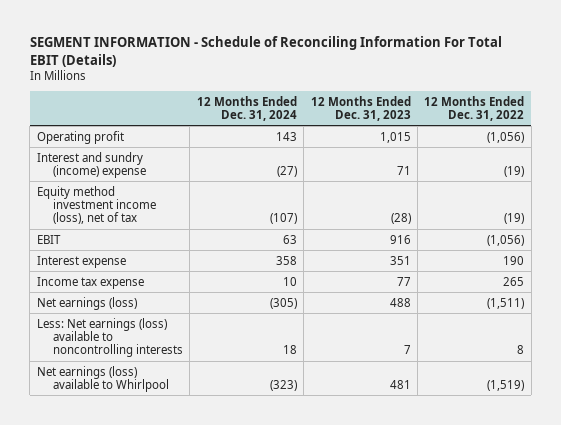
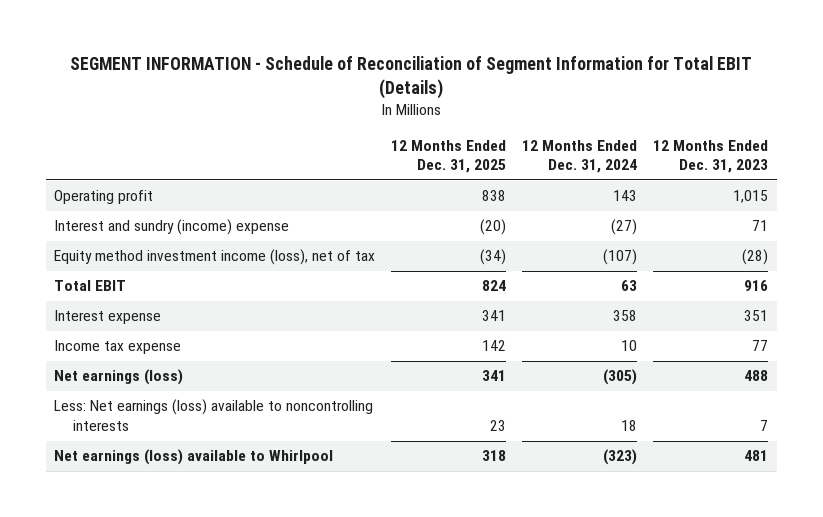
[29,36,502,67] SEGMENT INFORMATION - Schedule of Reconciling Information For Total EBIT (Details) -> [70,56,753,99] SEGMENT INFORMATION - Schedule of Reconciliation of Segment Information for Total EBIT (Details)
[424,95,525,122] 12 Months Ended Dec. 31, 2022 -> none
none -> [391,139,507,174] 12 Months Ended Dec. 31, 2025
[36,234,61,244] EBIT -> [54,280,127,292] Total EBIT

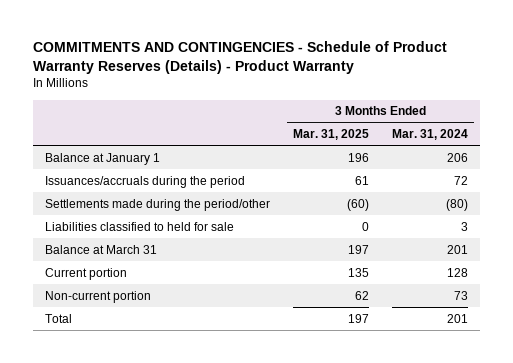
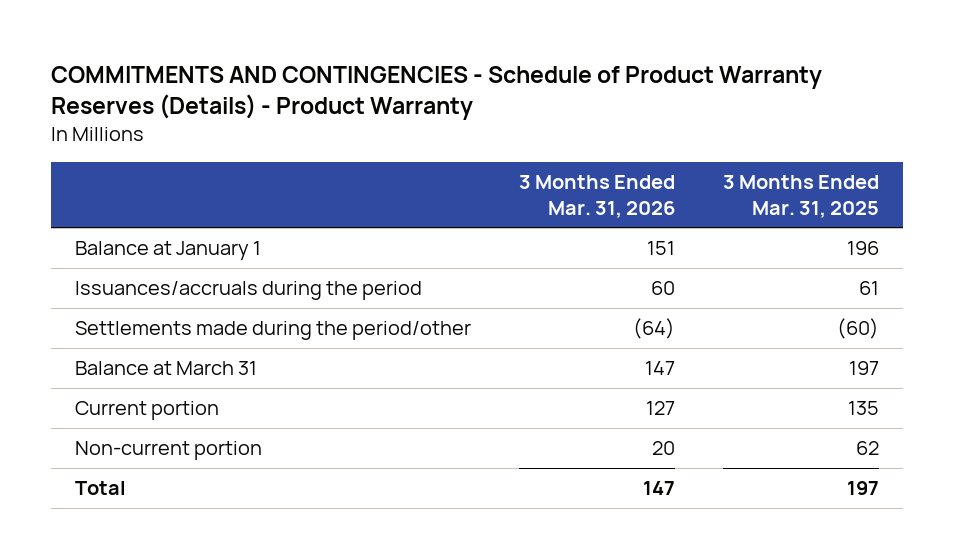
[392,128,469,140] Mar. 31, 2024 -> none
none -> [518,174,675,218] 3 Months Ended Mar. 31, 2026
[44,221,234,231] Liabilities classified to held for sale -> none

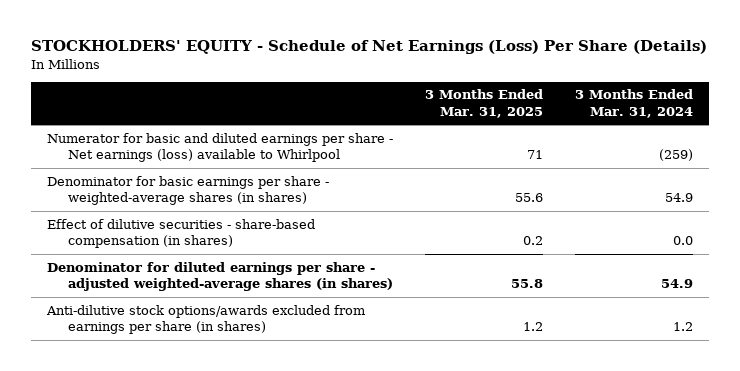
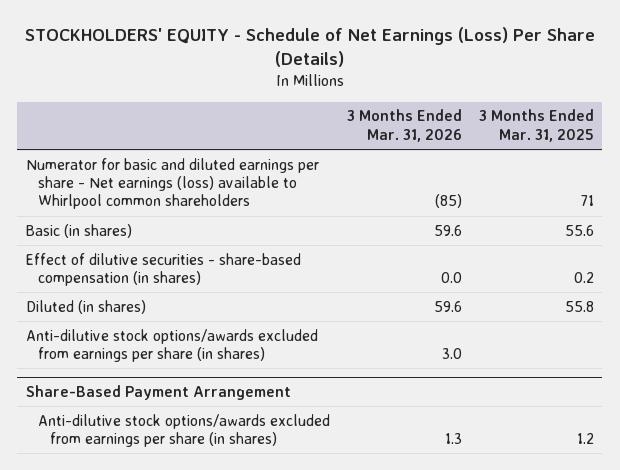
[575,89,694,118] 3 Months Ended Mar. 31, 2024 -> none
none -> [346,109,462,142] 3 Months Ended Mar. 31, 2026
[47,132,394,163] Numerator for basic and diluted earnings per share - Net earnings (loss) available to Whirlpool -> [25,157,319,210] Numerator for basic and diluted earnings per share - Net earnings (loss) available to Whirlpool common shareholders
[47,175,330,206] Denominator for basic earnings per share - weighted-average shares (in shares) -> [25,223,132,238] Basic (in shares)
[47,261,393,292] Denominator for diluted earnings per share - adjusted weighted-average shares (in shares) -> [25,299,146,314] Diluted (in shares)
none -> [25,328,318,363] Anti-dilutive stock options/awards excluded from earnings per share (in shares)
none -> [25,385,291,401] Share-Based Payment Arrangement

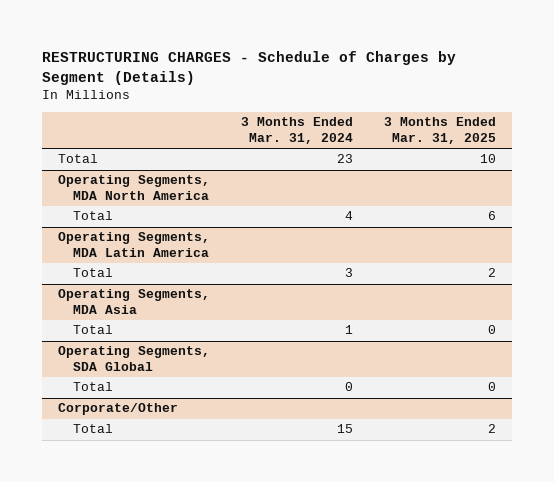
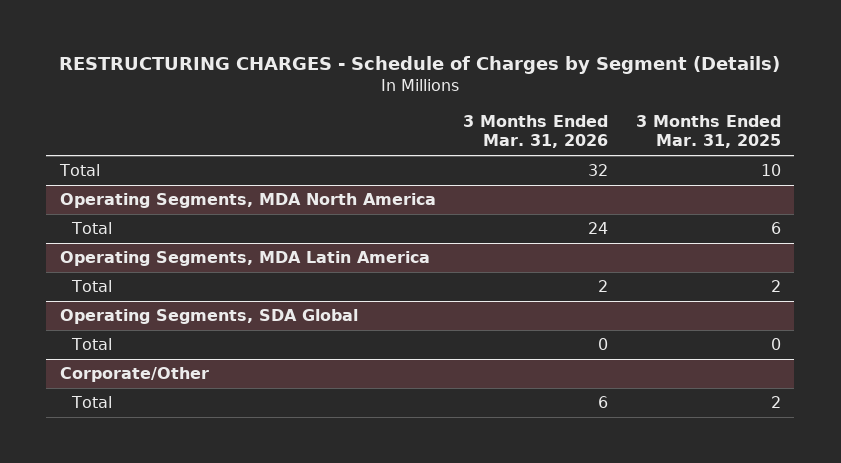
[240,117,353,145] 3 Months Ended Mar. 31, 2024 -> none
none -> [463,115,609,149] 3 Months Ended Mar. 31, 2026
[57,289,210,315] Operating Segments, MDA Asia -> none
[72,325,113,335] Total -> none

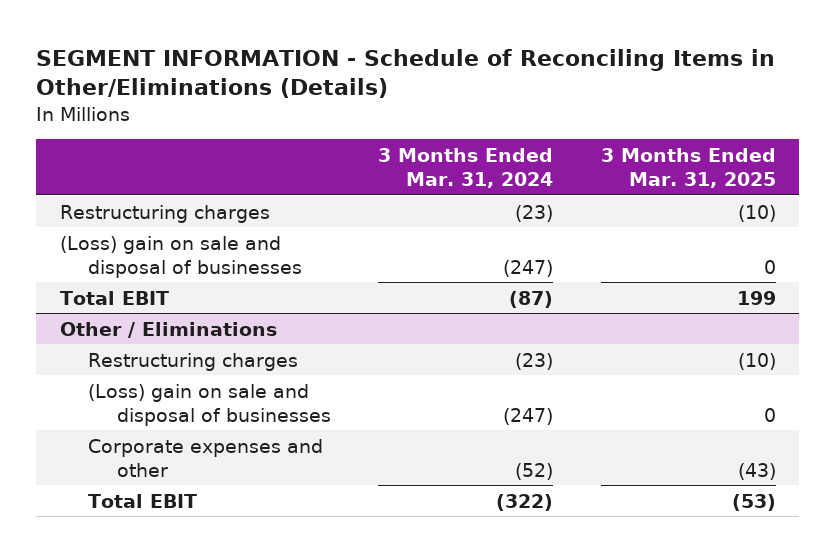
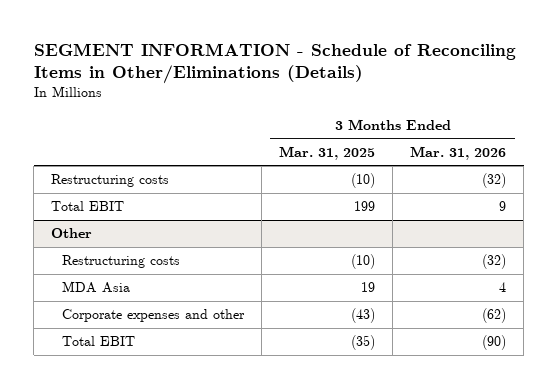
[378,147,554,189] 3 Months Ended Mar. 31, 2024 -> none
none -> [410,145,507,160] Mar. 31, 2026
[60,235,303,278] (Loss) gain on sale and disposal of businesses -> none
[60,204,271,223] Restructuring charges -> [51,174,170,188] Restructuring costs
[88,383,331,426] (Loss) gain on sale and disposal of businesses -> none
[60,321,278,338] Other / Eliminations -> [51,228,93,239] Other
[88,352,299,371] Restructuring charges -> [61,255,180,269] Restructuring costs
none -> [61,281,130,294] MDA Asia
[731,493,776,511] (53) -> [351,335,376,351] (35)

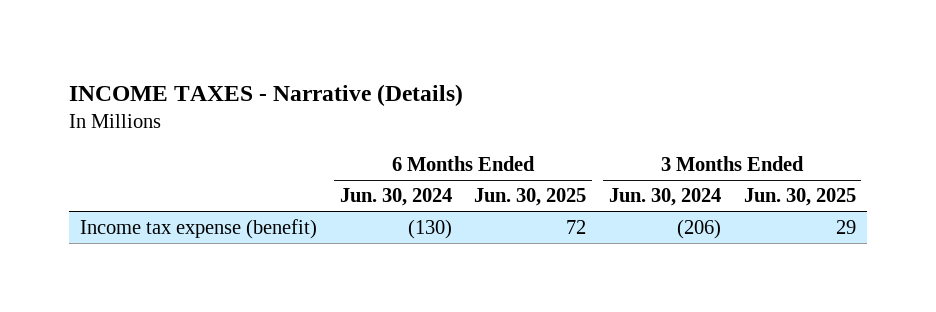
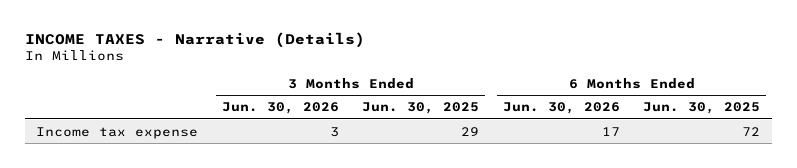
[339,188,452,207] Jun. 30, 2024 -> none
[609,188,722,207] Jun. 30, 2024 -> none
none -> [221,102,339,115] Jun. 30, 2026
none -> [502,102,620,115] Jun. 30, 2026
[80,219,318,240] Income tax expense (benefit) -> [36,126,199,139] Income tax expense

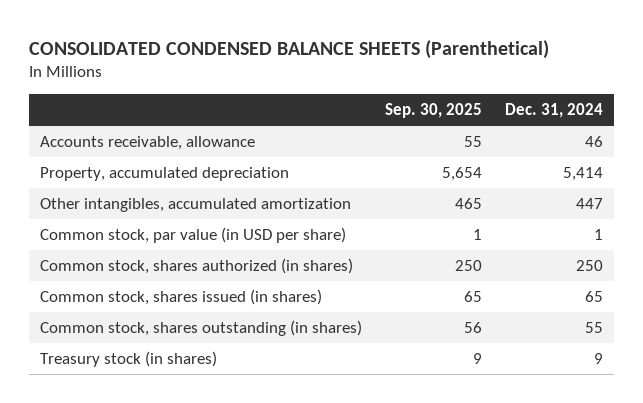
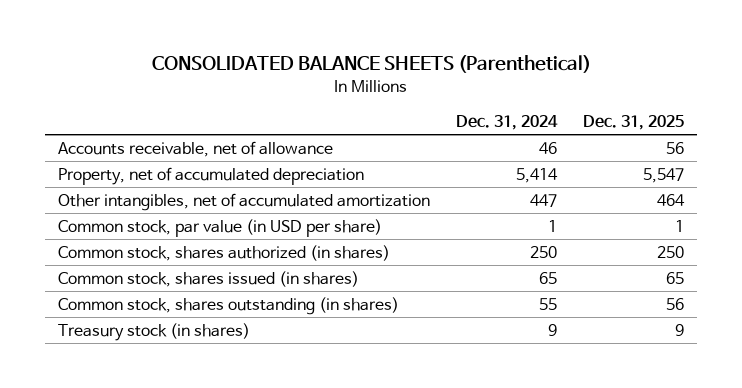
[28,39,549,59] CONSOLIDATED CONDENSED BALANCE SHEETS (Parenthetical) -> [152,54,592,73] CONSOLIDATED BALANCE SHEETS (Parenthetical)
[384,103,482,119] Sep. 30, 2025 -> none
none -> [583,114,685,130] Dec. 31, 2025
[39,135,255,150] Accounts receivable, allowance -> [58,141,334,158] Accounts receivable, net of allowance
[39,166,289,181] Property, accumulated depreciation -> [58,167,365,186] Property, net of accumulated depreciation
[39,197,351,212] Other intangibles, accumulated amortization -> [58,193,431,212] Other intangibles, net of accumulated amortization

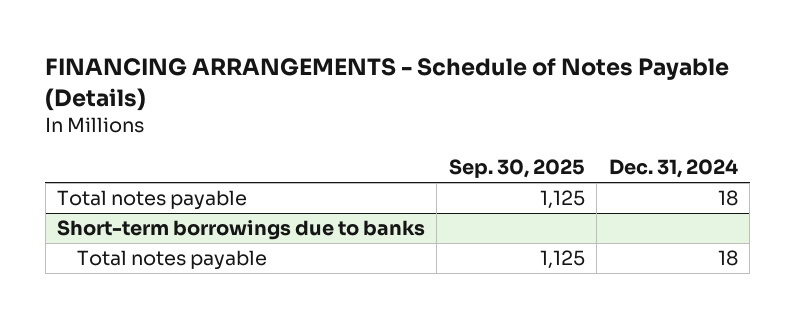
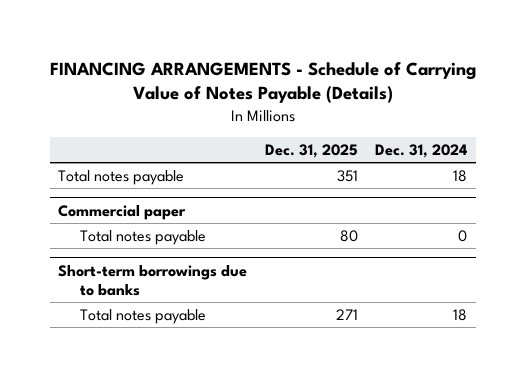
[45,58,730,111] FINANCING ARRANGEMENTS - Schedule of Notes Payable (Details) -> [49,61,476,104] FINANCING ARRANGEMENTS - Schedule of Carrying Value of Notes Payable (Details)
[448,159,585,179] Sep. 30, 2025 -> none
none -> [264,143,358,158] Dec. 31, 2025
none -> [58,204,187,220] Commercial paper
none -> [79,229,206,245] Total notes payable

